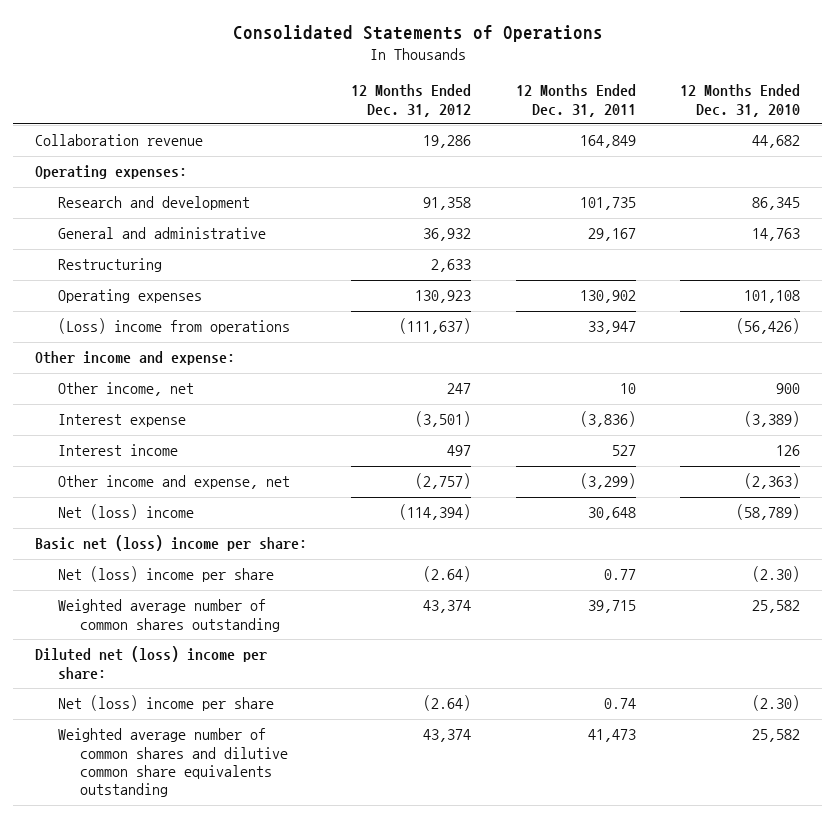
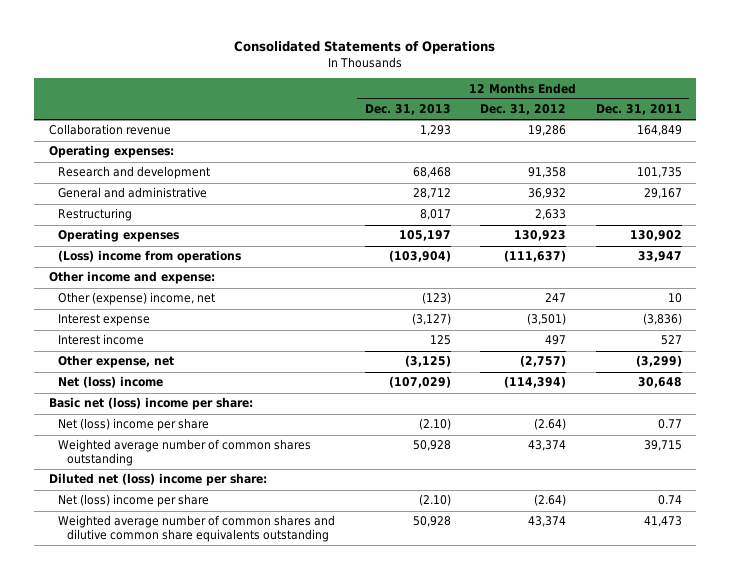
[680,84,801,117] 12 Months Ended Dec. 31, 2010 -> none
none -> [364,104,451,116] Dec. 31, 2013
[57,382,194,397] Other income, net -> [58,292,216,306] Other (expense) income, net
[57,475,290,490] Other income and expense, net -> [58,355,175,369] Other expense, net

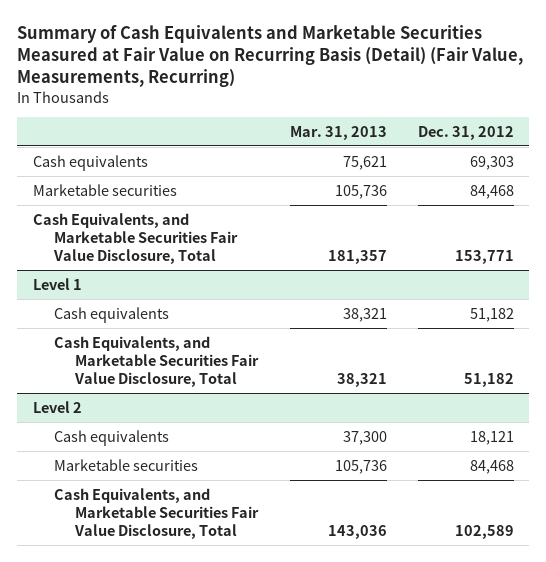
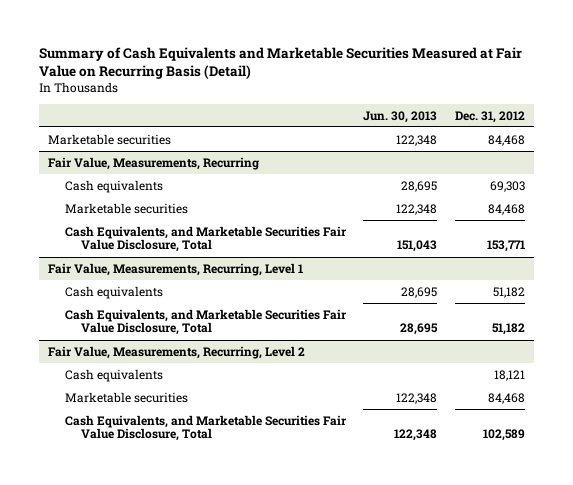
[16,25,523,88] Summary of Cash Equivalents and Marketable Securities Measured at Fair Value on Recurring Basis (Detail) (Fair Value, Measurements, Recurring) -> [39,46,523,80] Summary of Cash Equivalents and Marketable Securities Measured at Fair Value on Recurring Basis (Detail)
[289,125,387,140] Mar. 31, 2013 -> none
none -> [363,110,438,123] Jun. 30, 2013
none -> [48,133,172,145] Marketable securities
none -> [48,156,260,170] Fair Value, Measurements, Recurring
[32,277,82,290] Level 1 -> none
none -> [48,262,304,276] Fair Value, Measurements, Recurring, Level 1
[32,400,82,413] Level 2 -> none
none -> [48,345,306,359] Fair Value, Measurements, Recurring, Level 2

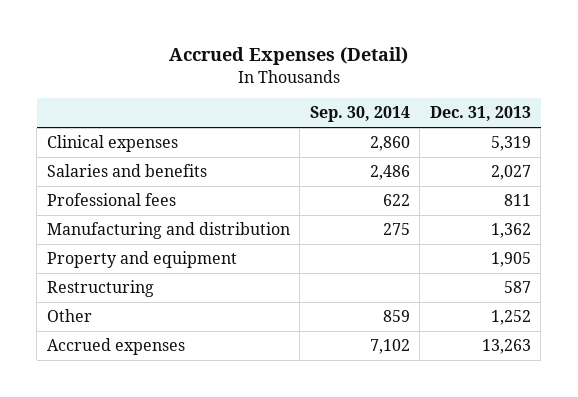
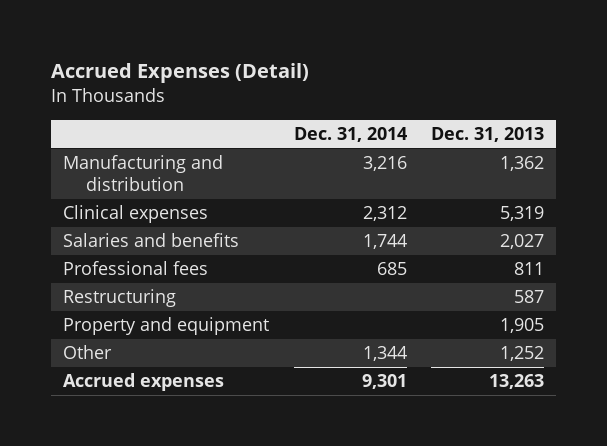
[309,106,410,123] Sep. 30, 2014 -> none
none -> [293,126,407,142] Dec. 31, 2014
[46,222,290,240] Manufacturing and distribution -> [63,155,224,192] Manufacturing and distribution
[46,251,237,269] Property and equipment -> [63,317,270,336] Property and equipment

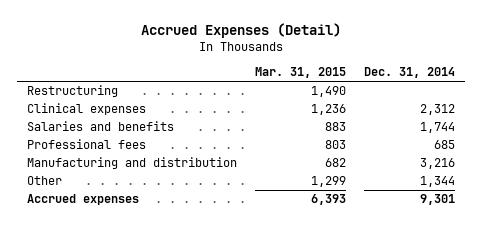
[430,126,544,142] Dec. 31, 2013 -> none
none -> [254,67,346,79] Mar. 31, 2015
[63,289,177,308] Restructuring -> [26,85,118,98] Restructuring
[63,317,270,336] Property and equipment -> none
[63,155,224,192] Manufacturing and distribution -> [26,157,237,170] Manufacturing and distribution

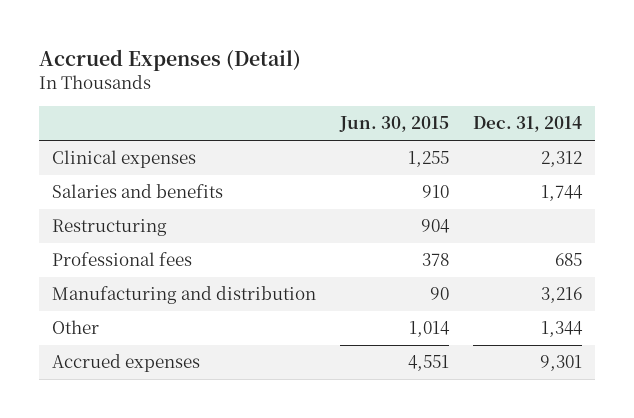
[254,67,346,79] Mar. 31, 2015 -> none
none -> [339,116,450,133] Jun. 30, 2015
[26,85,118,98] Restructuring -> [51,219,167,237] Restructuring

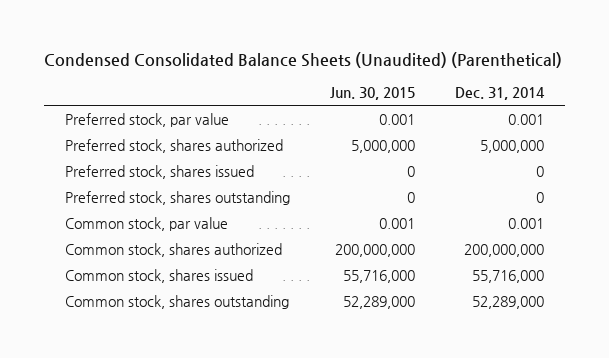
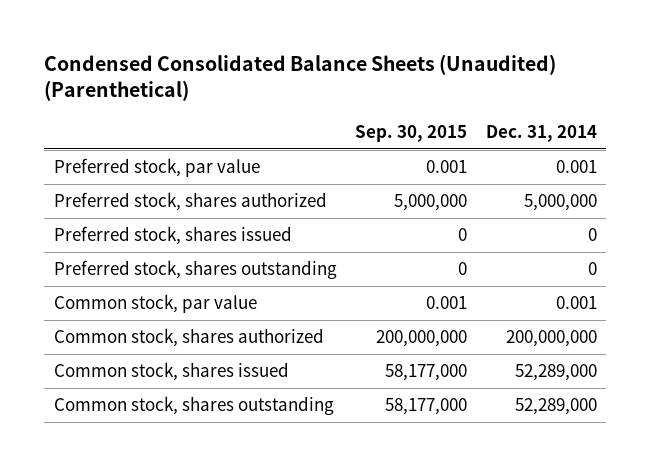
[330,86,416,100] Jun. 30, 2015 -> none
none -> [355,124,468,142] Sep. 30, 2015
[472,269,545,283] 55,716,000 -> [514,364,597,382] 52,289,000

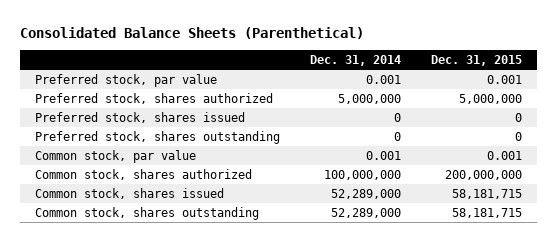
[44,53,557,102] Condensed Consolidated Balance Sheets (Unaudited) (Parenthetical) -> [19,27,364,40] Consolidated Balance Sheets (Parenthetical)
[355,124,468,142] Sep. 30, 2015 -> none
none -> [431,54,523,66] Dec. 31, 2015
[505,330,597,348] 200,000,000 -> [323,169,401,180] 100,000,000

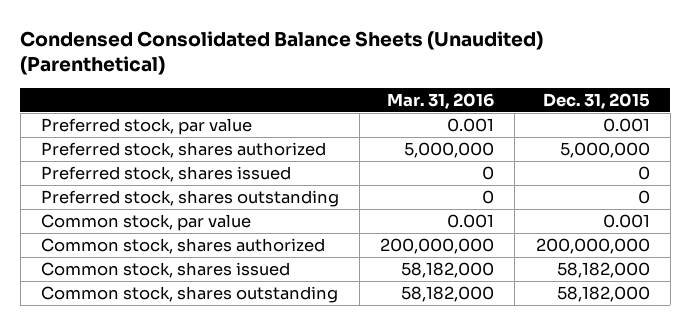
[19,27,364,40] Consolidated Balance Sheets (Parenthetical) -> [20,30,544,76] Condensed Consolidated Balance Sheets (Unaudited) (Parenthetical)
[309,54,401,66] Dec. 31, 2014 -> none
none -> [387,92,495,109] Mar. 31, 2016
[452,188,523,199] 58,181,715 -> [556,262,650,279] 58,182,000
[452,207,523,218] 58,181,715 -> [556,286,650,303] 58,182,000

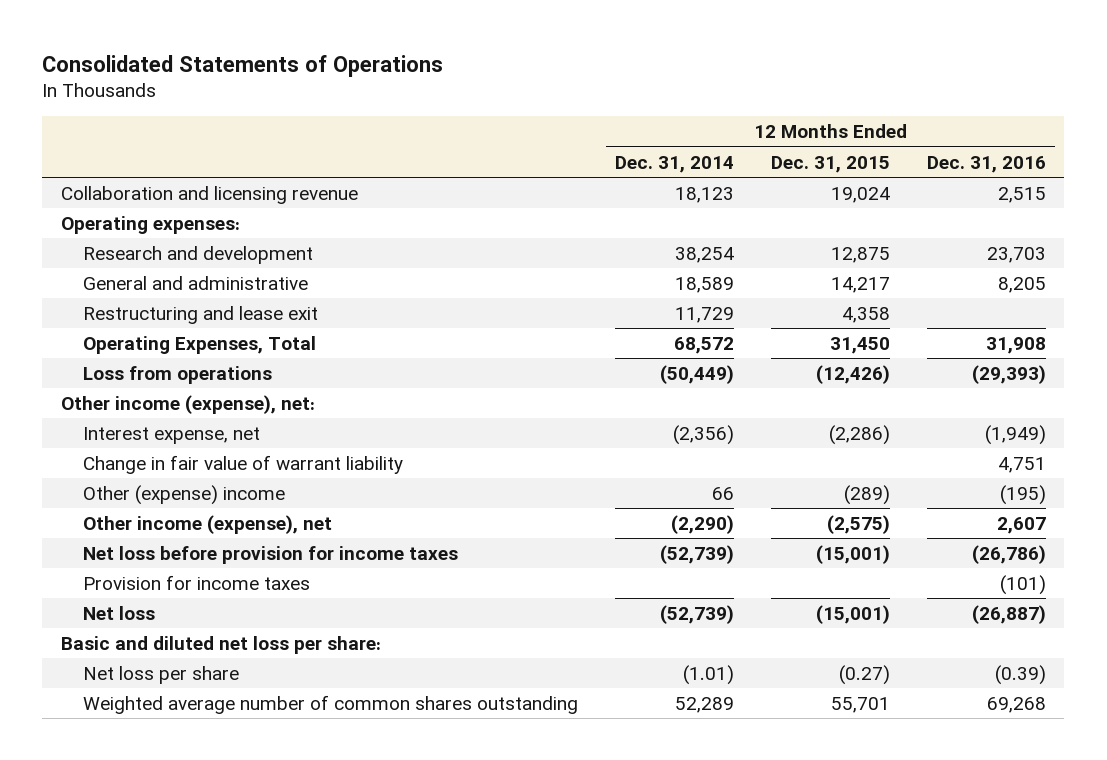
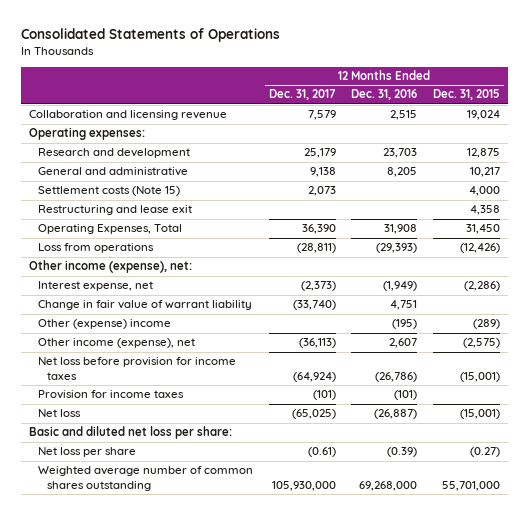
[615,155,735,173] Dec. 31, 2014 -> none
none -> [268,89,336,101] Dec. 31, 2017
[831,276,891,293] 14,217 -> [469,167,500,178] 10,217
none -> [38,186,181,197] Settlement costs (Note 15)
[831,696,891,713] 55,701 -> [441,480,500,491] 55,701,000
[986,696,1046,713] 69,268 -> [359,480,418,491] 69,268,000

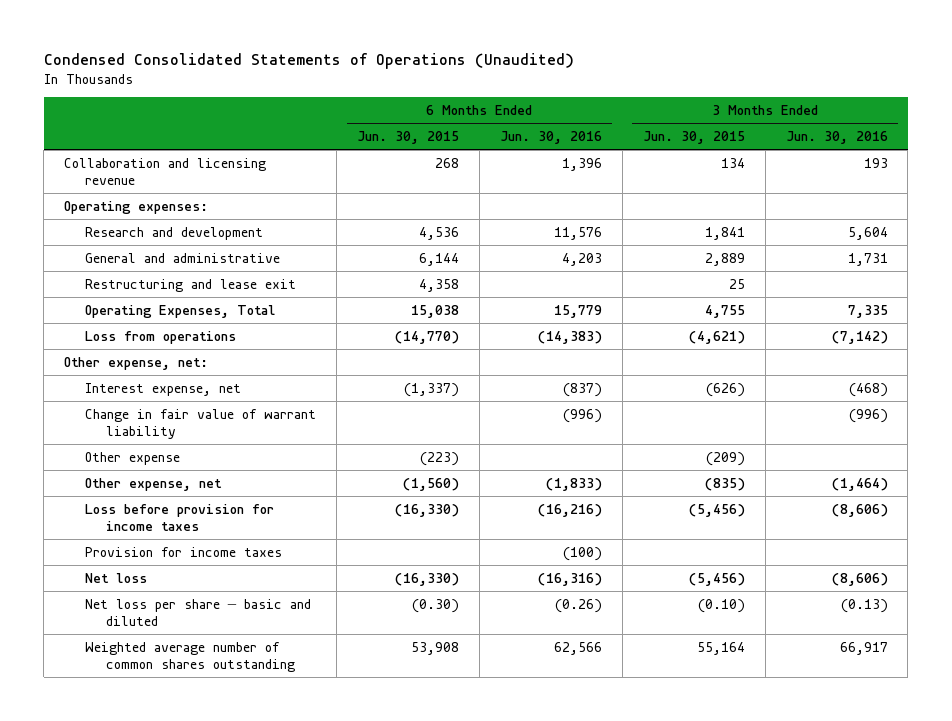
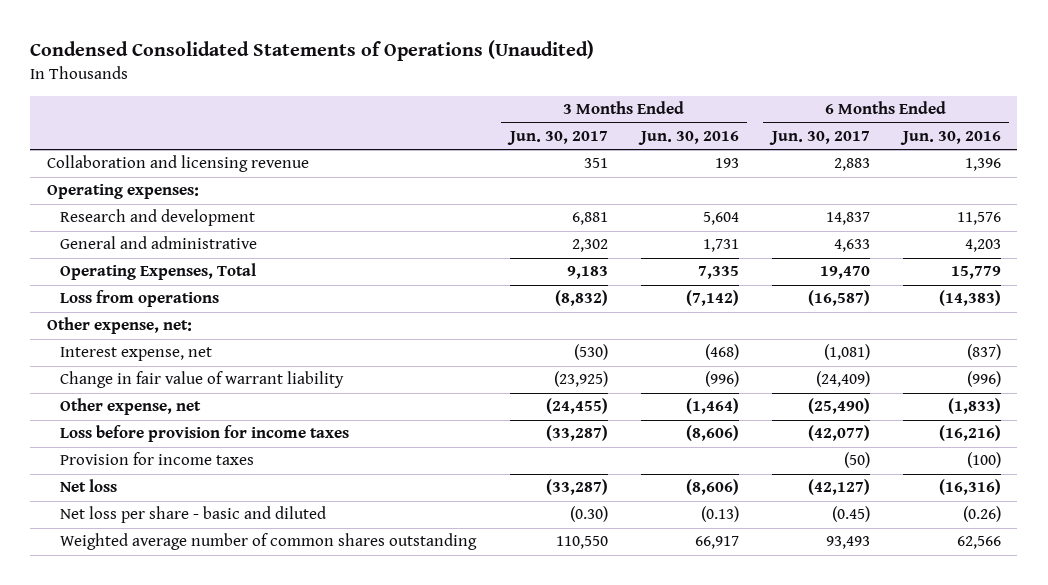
[356,131,459,145] Jun. 30, 2015 -> none
[642,131,745,145] Jun. 30, 2015 -> none
none -> [506,130,608,145] Jun. 30, 2017
none -> [768,130,870,145] Jun. 30, 2017
[85,278,297,292] Restructuring and lease exit -> none
[85,451,181,465] Other expense -> none
[85,598,312,626] Net loss per share ─ basic and diluted -> [60,506,327,524] Net loss per share - basic and diluted

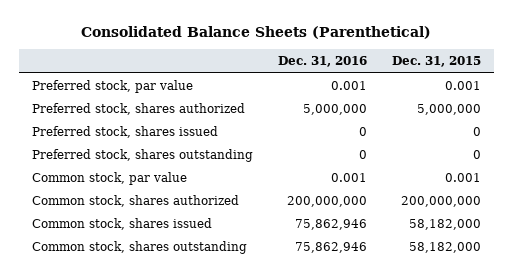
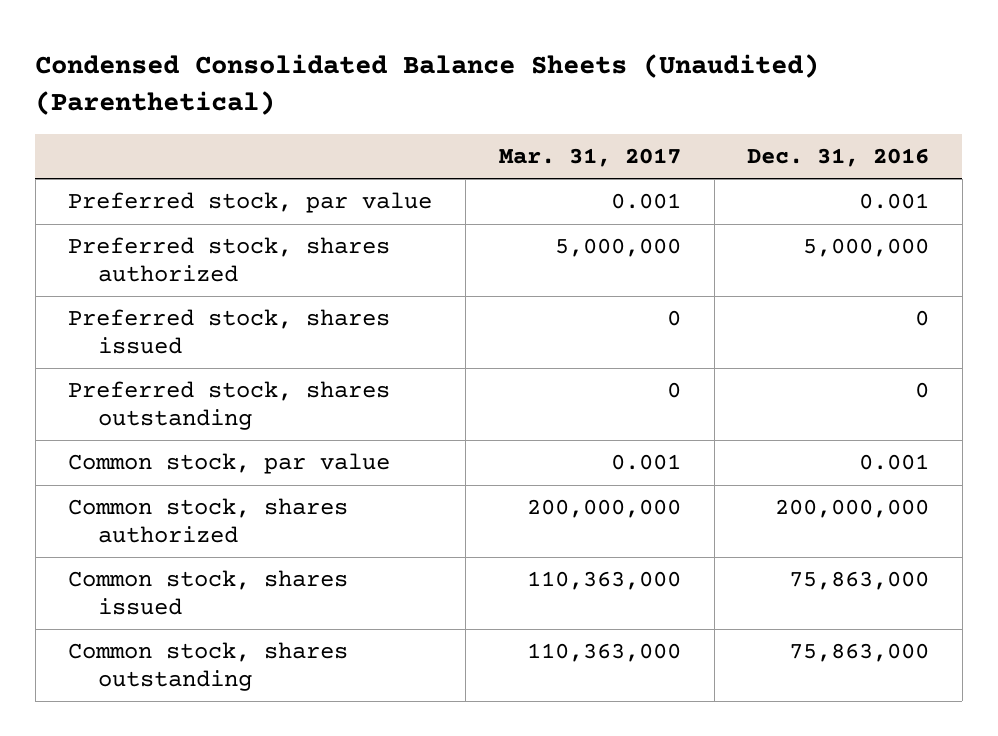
[81,26,432,40] Consolidated Balance Sheets (Parenthetical) -> [35,53,820,115] Condensed Consolidated Balance Sheets (Unaudited) (Parenthetical)
[392,56,482,68] Dec. 31, 2015 -> none
none -> [498,147,681,167] Mar. 31, 2017
[294,219,367,231] 75,862,946 -> [789,571,930,591] 75,863,000
[294,242,367,254] 75,862,946 -> [789,643,930,663] 75,863,000

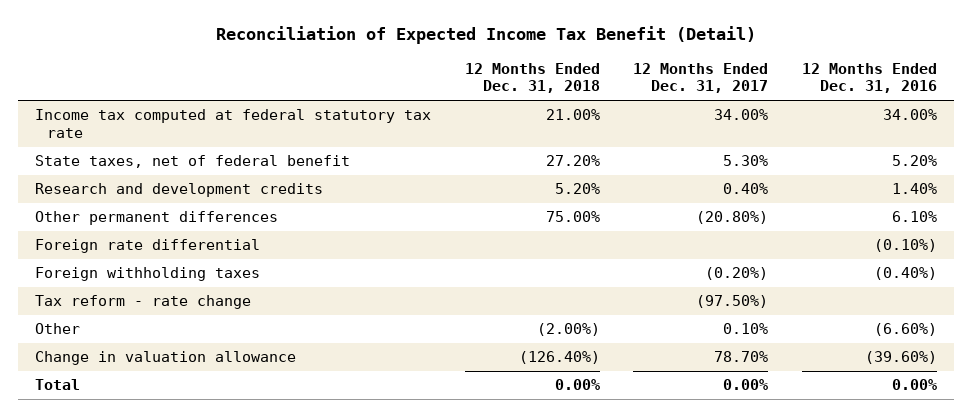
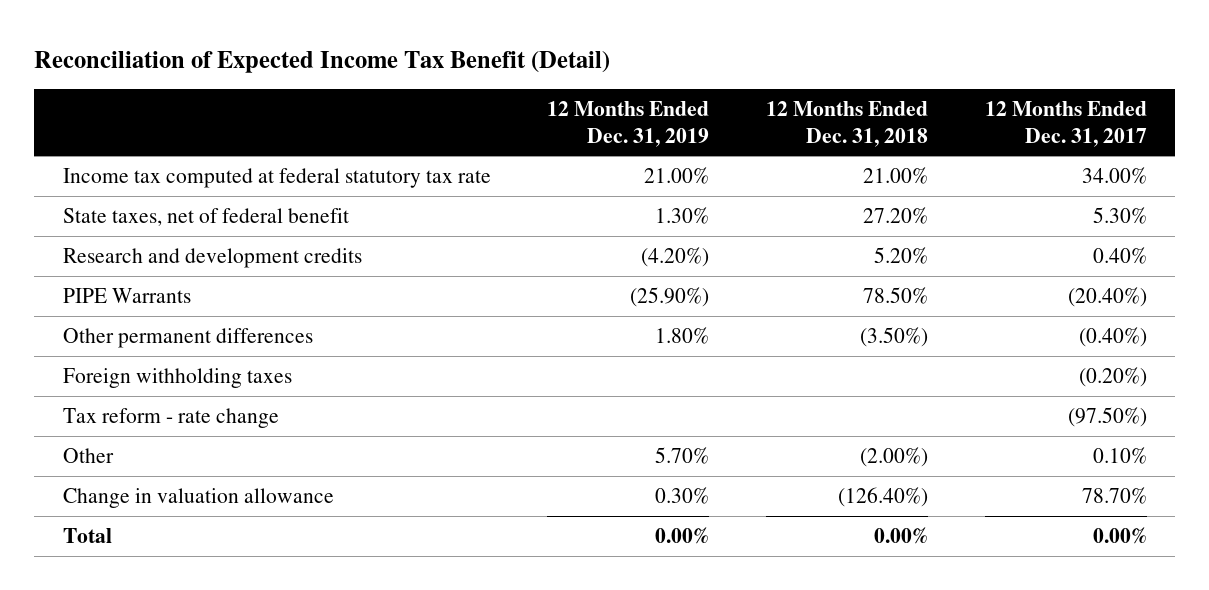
[801,62,937,94] 12 Months Ended Dec. 31, 2016 -> none
none -> [547,101,710,147] 12 Months Ended Dec. 31, 2019
[34,239,260,254] Foreign rate differential -> none
none -> [62,287,191,303] PIPE Warrants
[545,211,600,223] 75.00% -> [860,326,929,347] (3.50%)
[696,211,769,225] (20.80%) -> [1078,326,1147,347] (0.40%)

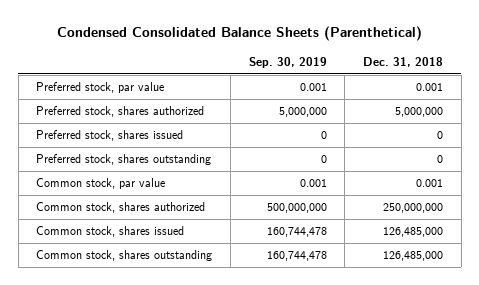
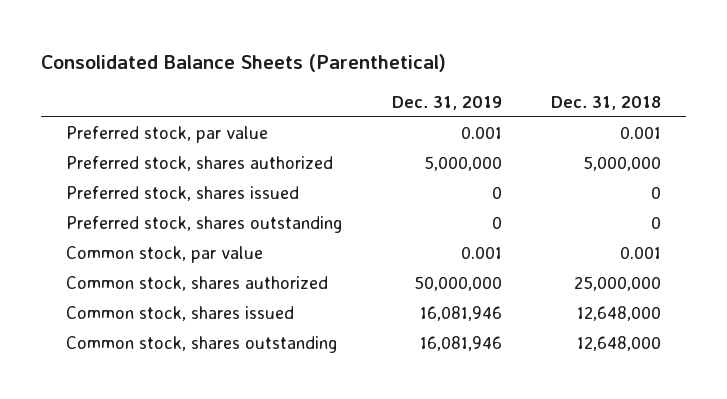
[56,26,422,42] Condensed Consolidated Balance Sheets (Parenthetical) -> [41,53,447,72] Consolidated Balance Sheets (Parenthetical)
[248,56,327,68] Sep. 30, 2019 -> none
none -> [391,95,502,110] Dec. 31, 2019
[383,203,444,214] 250,000,000 -> [574,276,662,292] 25,000,000
[383,227,444,238] 126,485,000 -> [577,306,662,322] 12,648,000
[383,251,444,262] 126,485,000 -> [577,336,662,352] 12,648,000

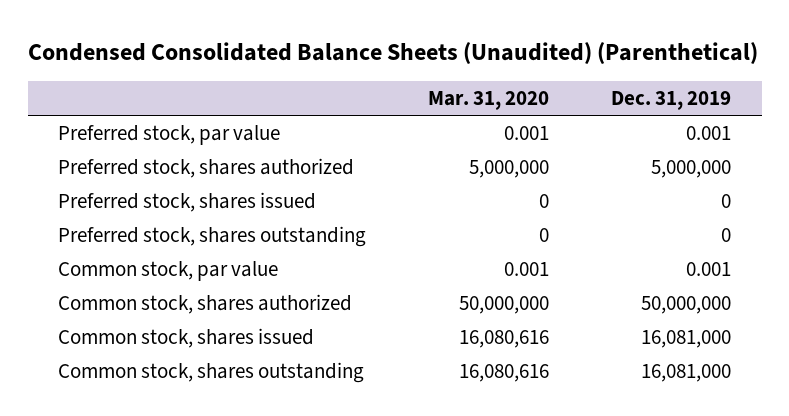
[41,53,447,72] Consolidated Balance Sheets (Parenthetical) -> [27,41,758,64] Condensed Consolidated Balance Sheets (Unaudited) (Parenthetical)
[551,95,662,110] Dec. 31, 2018 -> none
none -> [428,90,550,110] Mar. 31, 2020
[419,306,502,322] 16,081,946 -> [640,330,731,349] 16,081,000
[419,336,502,352] 16,081,946 -> [640,364,731,383] 16,081,000

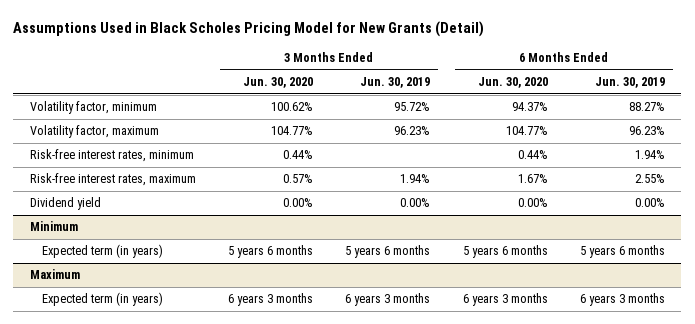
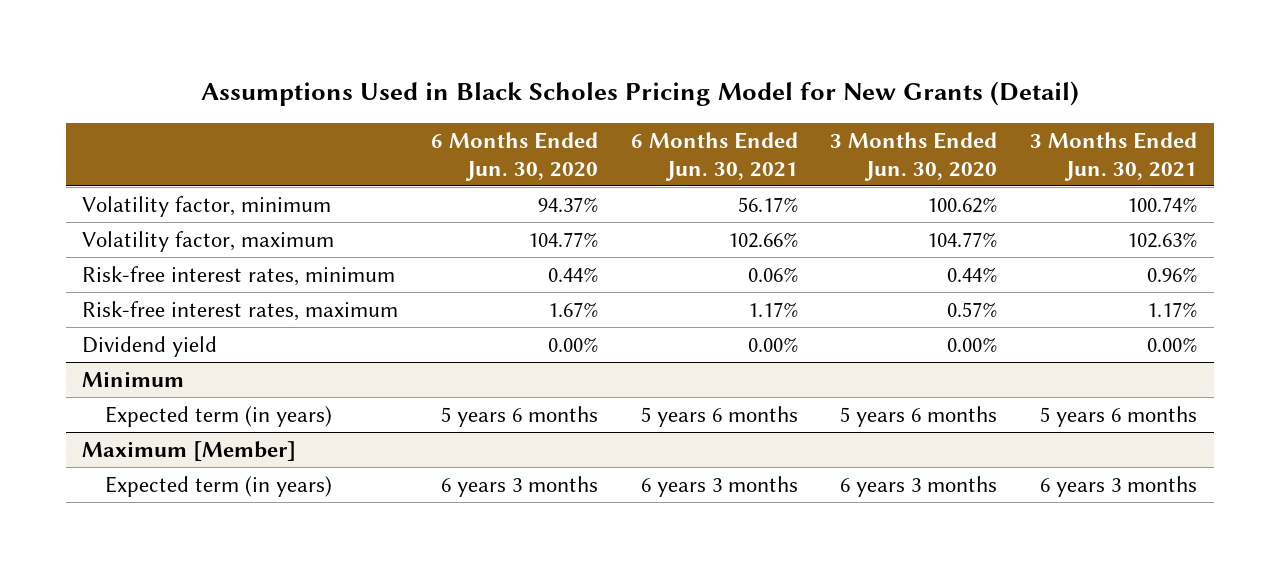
[360,77,431,89] Jun. 30, 2019 -> none
[595,77,666,89] Jun. 30, 2019 -> none
none -> [630,131,798,181] 6 Months Ended Jun. 30, 2021
none -> [1030,131,1198,181] 3 Months Ended Jun. 30, 2021
[29,269,80,280] Maximum -> [82,440,297,461] Maximum [Member]

